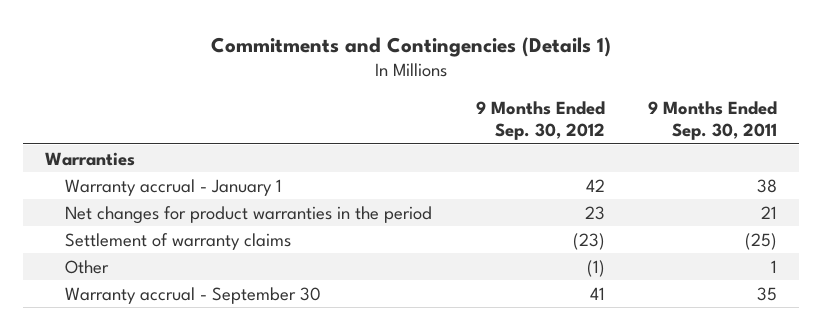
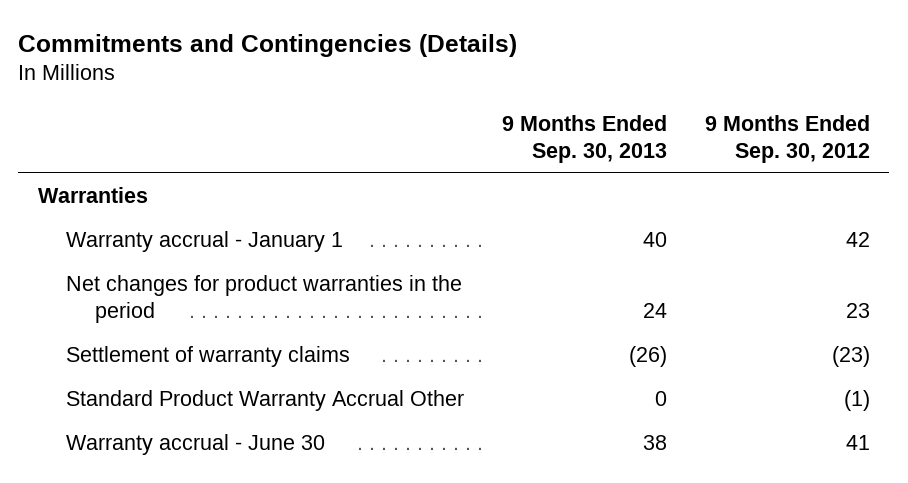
[210,36,611,57] Commitments and Contingencies (Details 1) -> [18,33,518,57] Commitments and Contingencies (Details)
[648,101,778,141] 9 Months Ended Sep. 30, 2011 -> none
none -> [502,114,668,164] 9 Months Ended Sep. 30, 2013
[65,259,110,274] Other -> [66,390,465,412] Standard Product Warranty Accrual Other
[65,286,322,304] Warranty accrual - September 30 -> [66,434,326,456] Warranty accrual - June 30

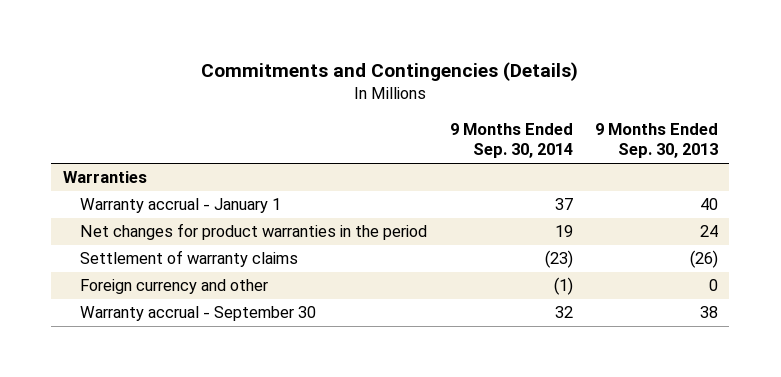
[705,114,871,164] 9 Months Ended Sep. 30, 2012 -> none
none -> [449,122,573,159] 9 Months Ended Sep. 30, 2014
[66,390,465,412] Standard Product Warranty Accrual Other -> [80,279,269,295] Foreign currency and other
[66,434,326,456] Warranty accrual - June 30 -> [80,306,317,322] Warranty accrual - September 30

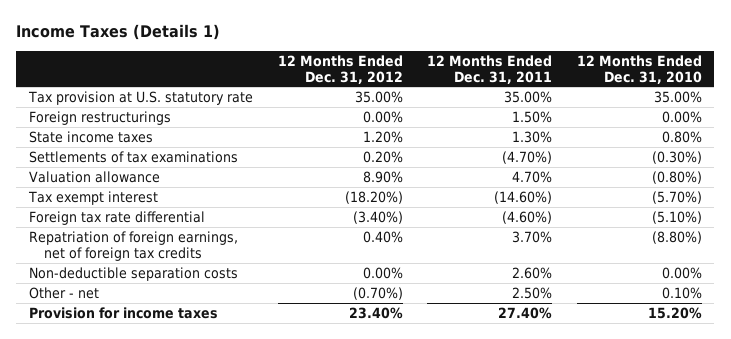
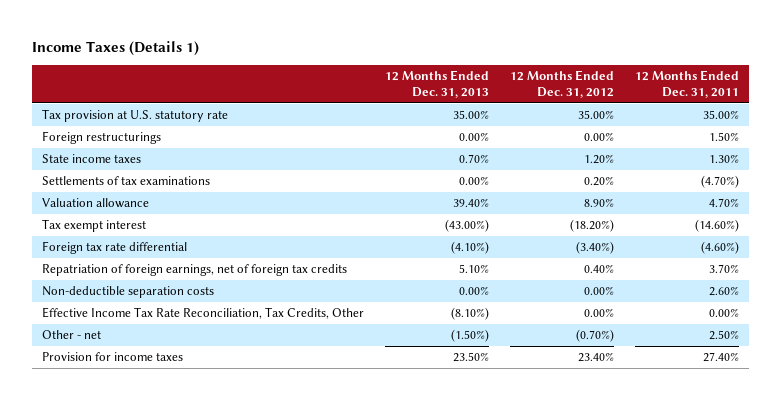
[577,54,703,84] 12 Months Ended Dec. 31, 2010 -> none
none -> [385,69,490,99] 12 Months Ended Dec. 31, 2013
none -> [42,306,365,319] Effective Income Tax Rate Reconciliation, Tax Credits, Other

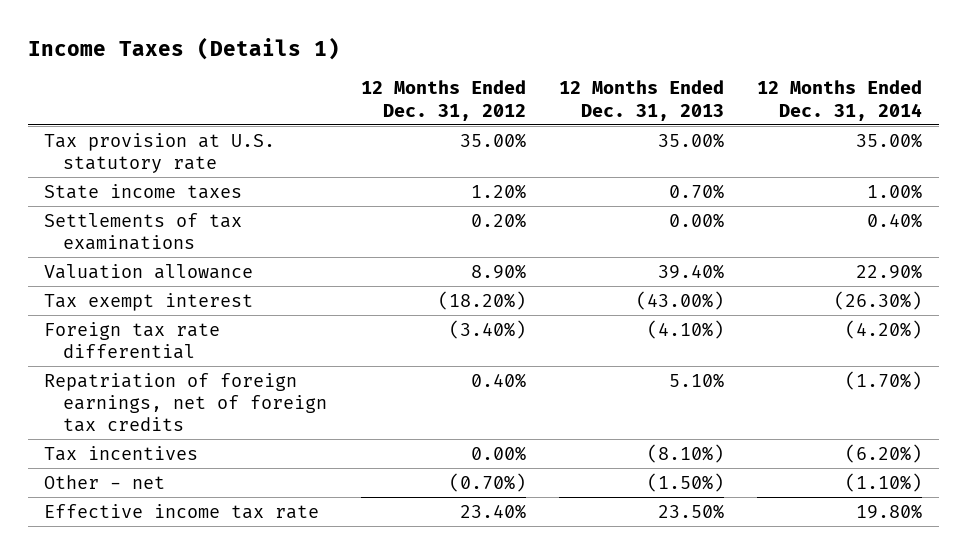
[634,69,739,99] 12 Months Ended Dec. 31, 2011 -> none
none -> [756,80,922,121] 12 Months Ended Dec. 31, 2014
[42,130,162,144] Foreign restructurings -> none
[42,285,215,298] Non-deductible separation costs -> none
[42,306,365,319] Effective Income Tax Rate Reconciliation, Tax Credits, Other -> [44,445,199,461] Tax incentives
[42,351,184,361] Provision for income taxes -> [44,503,320,519] Effective income tax rate

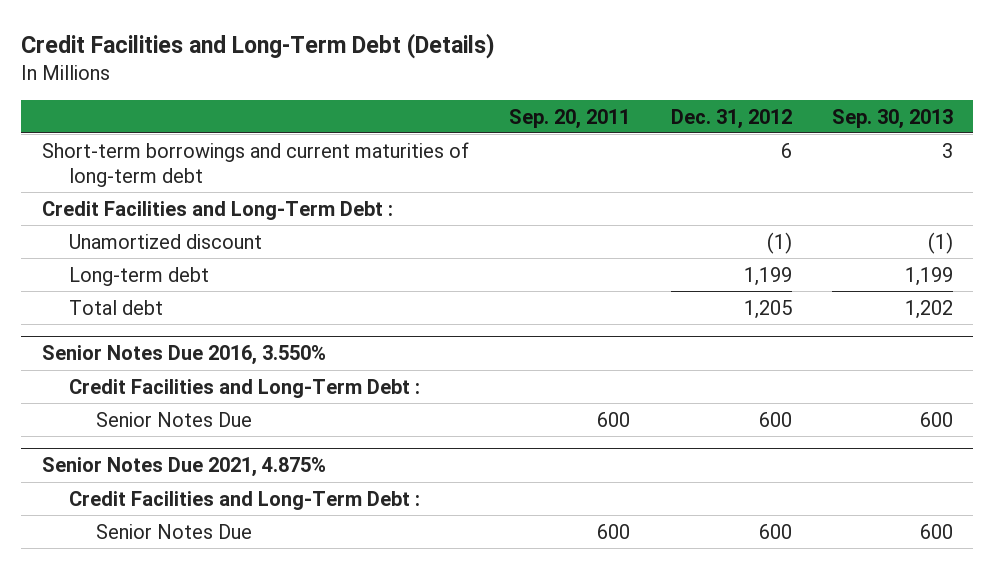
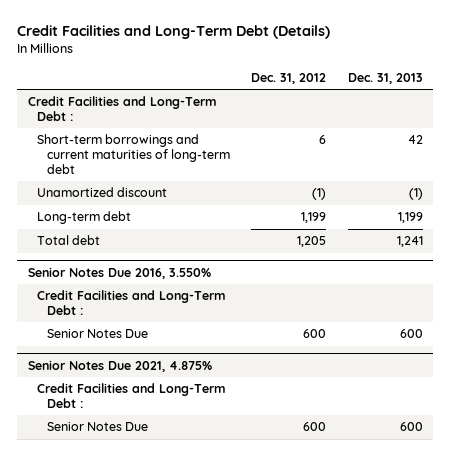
[509,108,631,129] Sep. 20, 2011 -> none
[832,108,954,129] Sep. 30, 2013 -> none
none -> [347,72,423,84] Dec. 31, 2013
[41,141,469,187] Short-term borrowings and current maturities of long-term debt -> [37,134,230,174] Short-term borrowings and current maturities of long-term debt

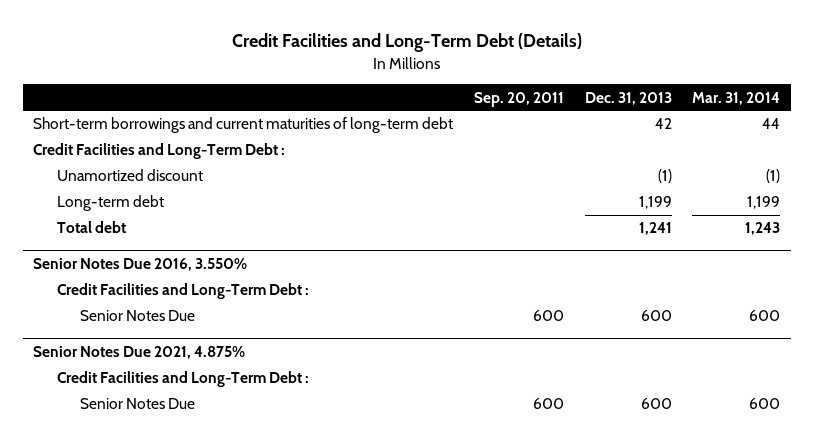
[251,72,327,84] Dec. 31, 2012 -> none
none -> [474,91,565,107] Sep. 20, 2011
none -> [692,91,781,105] Mar. 31, 2014
[27,96,217,121] Credit Facilities and Long-Term Debt : -> [33,143,286,160] Credit Facilities and Long-Term Debt :

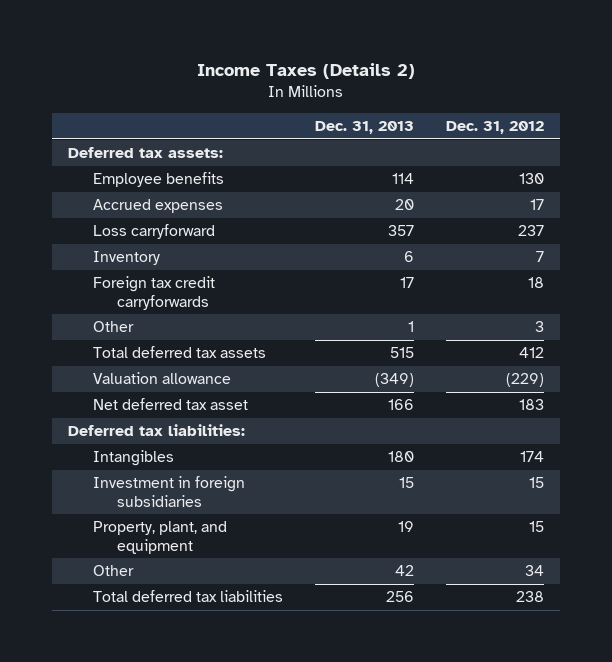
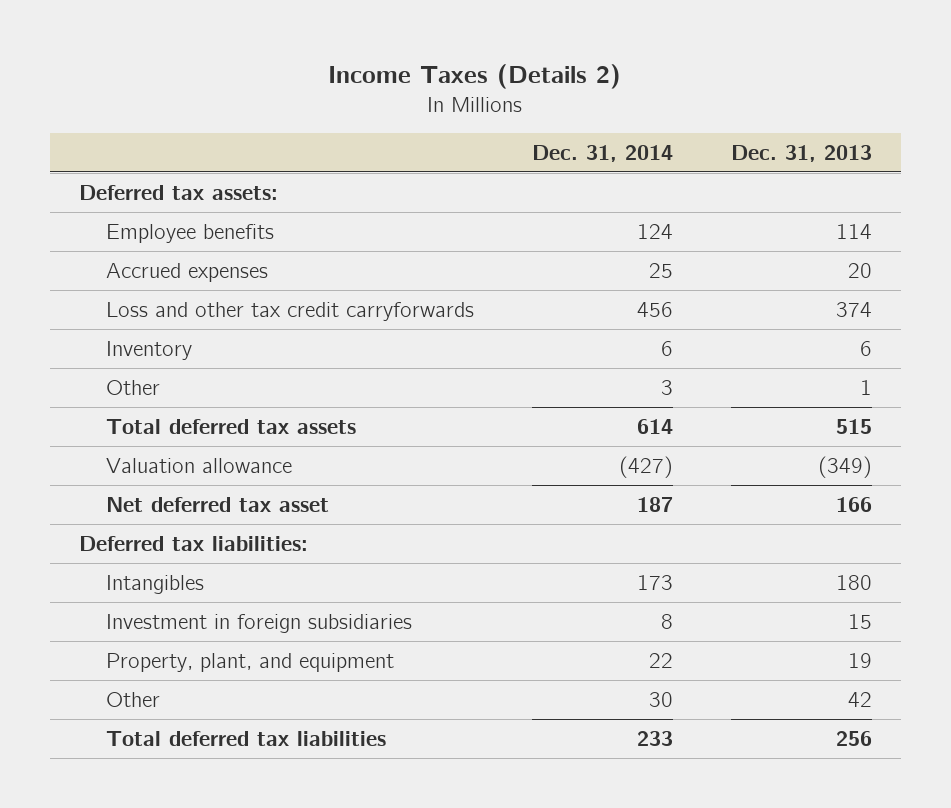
[446,120,545,134] Dec. 31, 2012 -> none
none -> [531,144,673,162] Dec. 31, 2014
[92,224,215,240] Loss carryforward -> [105,301,474,321] Loss and other tax credit carryforwards
[387,225,414,237] 357 -> [836,301,873,317] 374
[92,276,215,310] Foreign tax credit carryforwards -> none

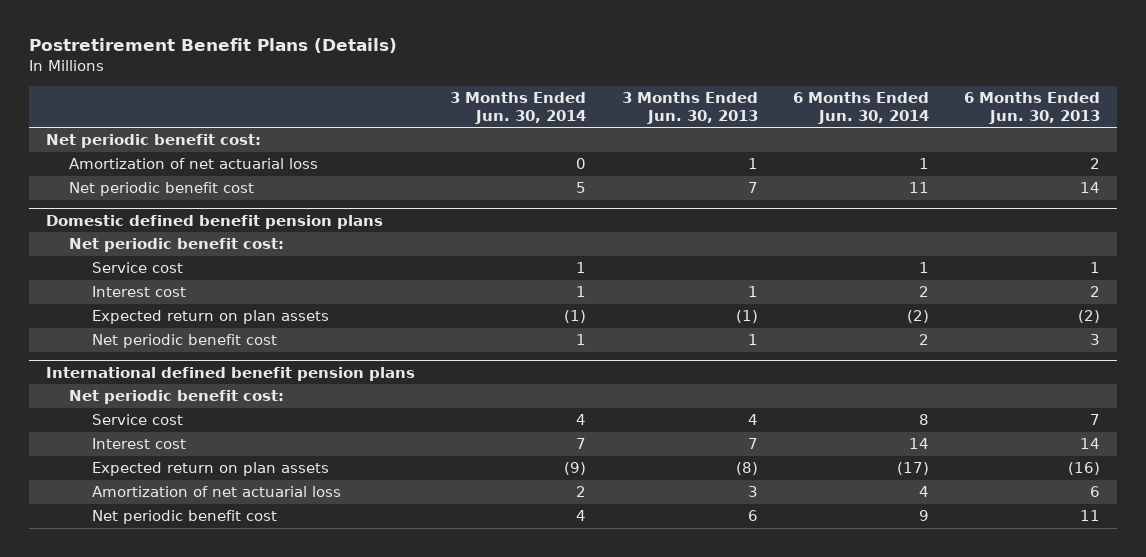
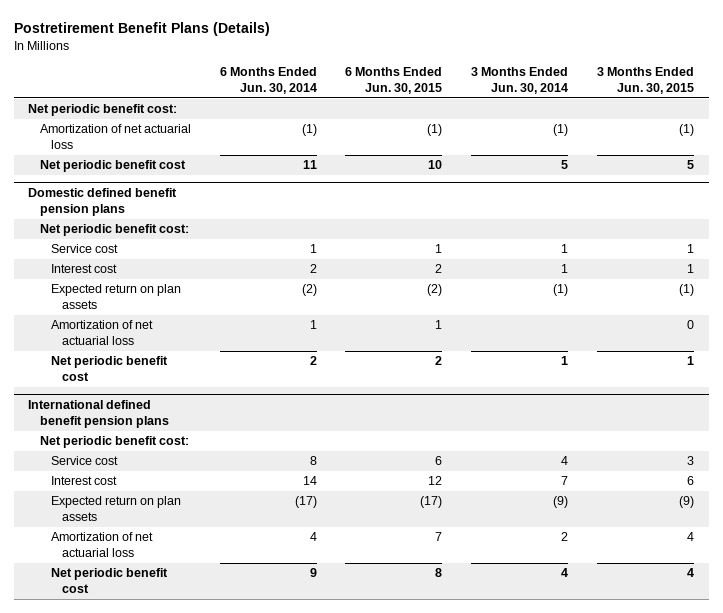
[621,92,758,124] 3 Months Ended Jun. 30, 2013 -> none
[963,92,1100,124] 6 Months Ended Jun. 30, 2013 -> none
none -> [345,67,443,95] 6 Months Ended Jun. 30, 2015
none -> [597,67,695,95] 3 Months Ended Jun. 30, 2015
[576,158,587,170] 0 -> [553,124,569,137] (1)
[918,158,929,170] 1 -> [301,124,317,137] (1)
none -> [50,320,153,346] Amortization of net actuarial loss

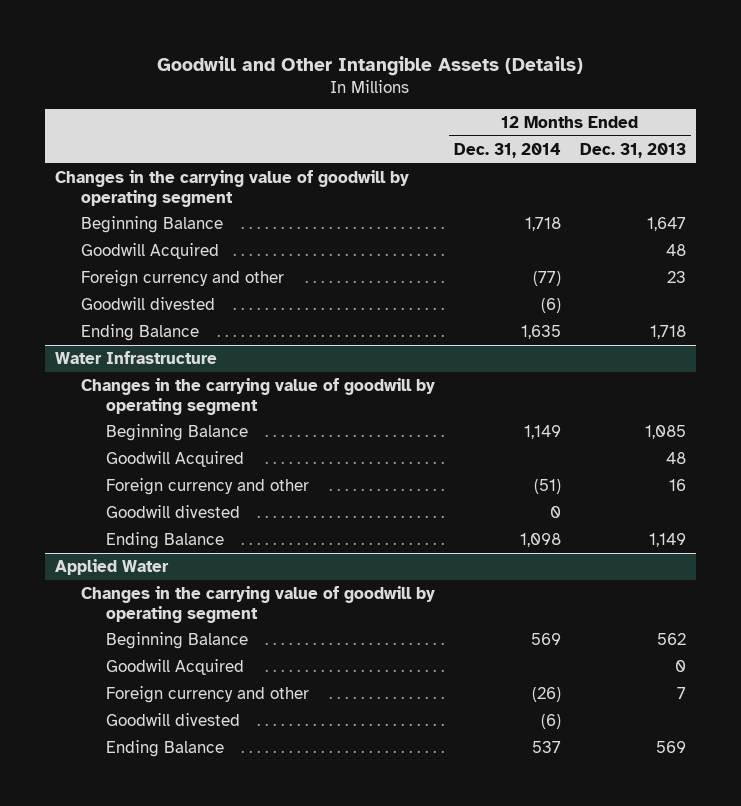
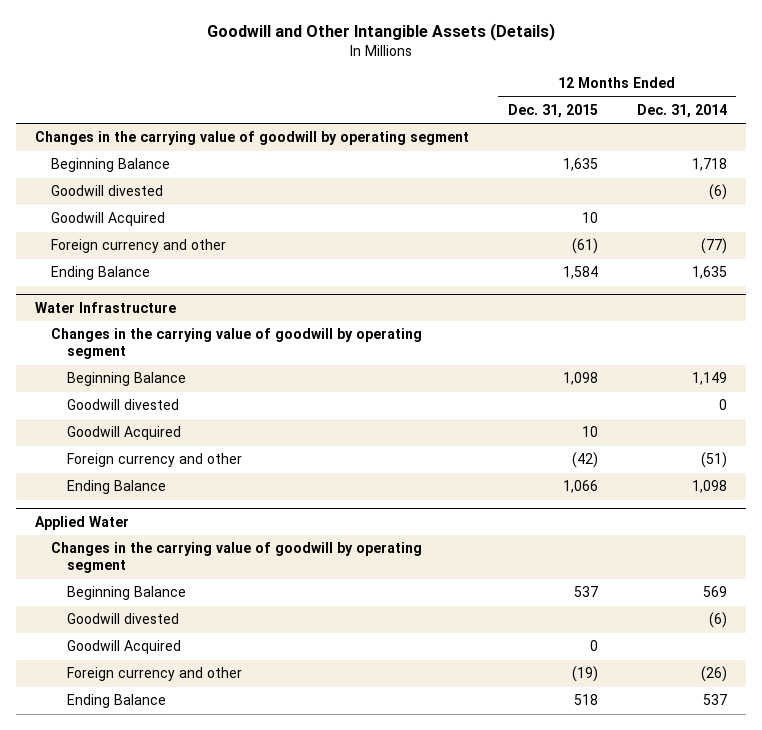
[580,142,687,158] Dec. 31, 2013 -> none
none -> [507,103,598,118] Dec. 31, 2015
[80,296,215,310] Goodwill divested -> [51,185,164,197] Goodwill divested
[106,504,241,518] Goodwill divested -> [67,399,180,411] Goodwill divested
[106,712,241,726] Goodwill divested -> [67,613,180,625] Goodwill divested

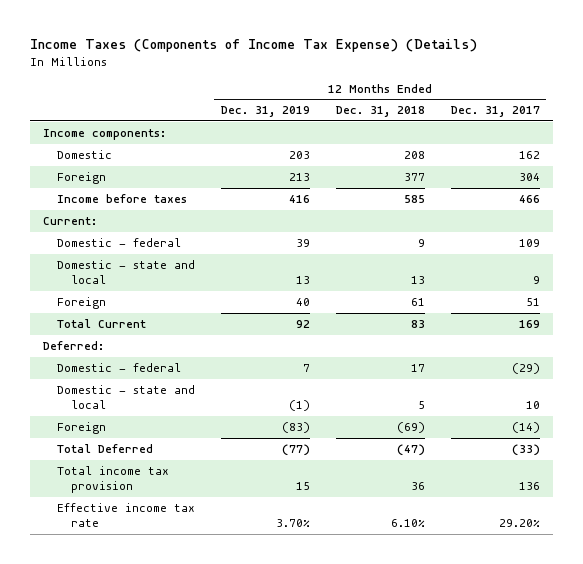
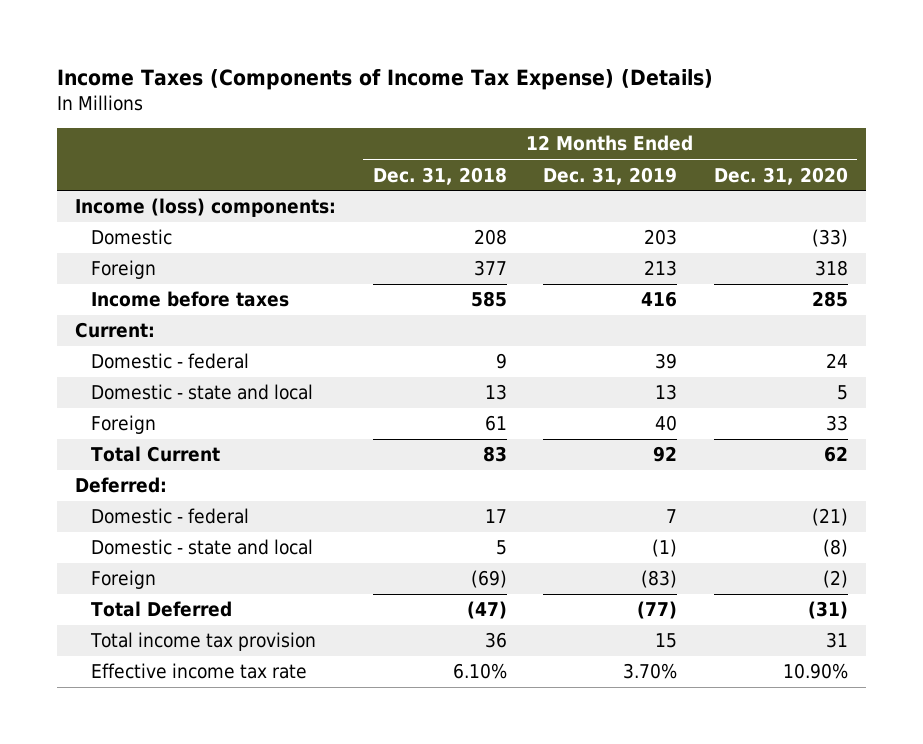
[450,106,540,118] Dec. 31, 2017 -> none
none -> [714,166,849,185] Dec. 31, 2020
[43,128,167,140] Income components: -> [74,198,336,218] Income (loss) components:

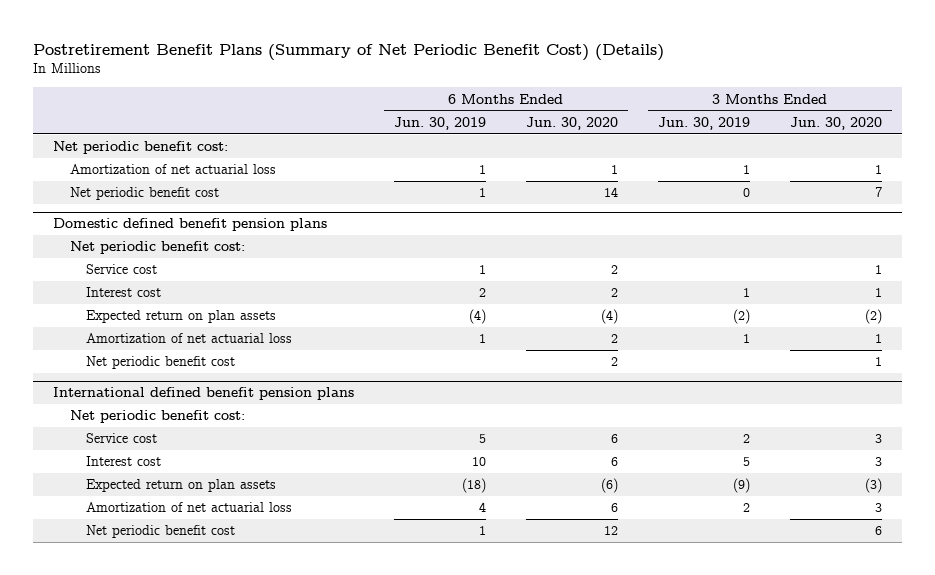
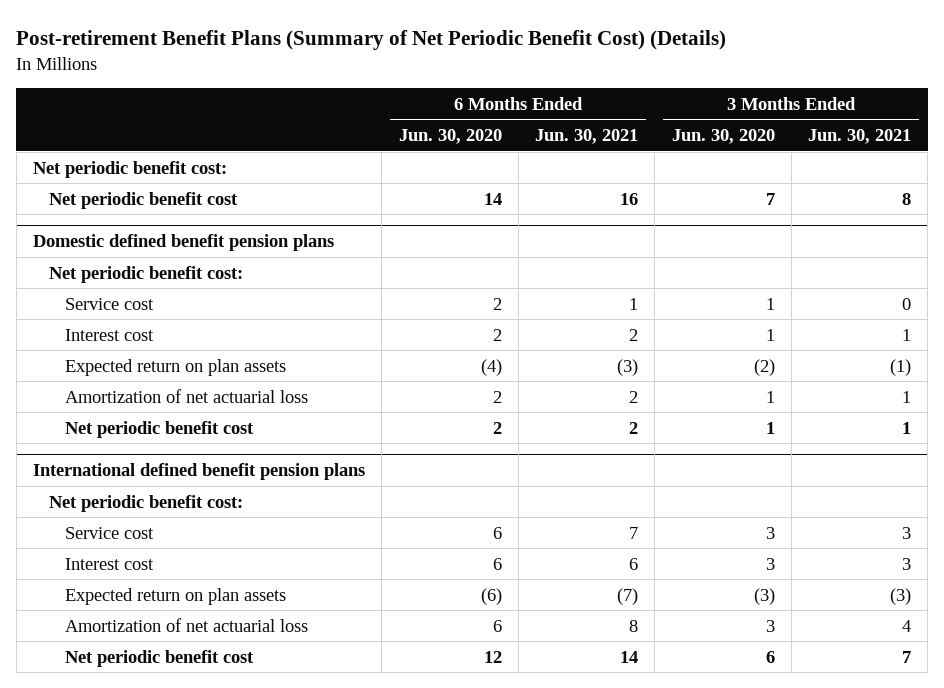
[33,43,665,61] Postretirement Benefit Plans (Summary of Net Periodic Benefit Cost) (Details) -> [16,30,727,51] Post-retirement Benefit Plans (Summary of Net Periodic Benefit Cost) (Details)
[394,116,487,130] Jun. 30, 2019 -> none
[658,116,751,130] Jun. 30, 2019 -> none
none -> [535,129,639,145] Jun. 30, 2021
none -> [808,129,912,145] Jun. 30, 2021
[69,164,276,175] Amortization of net actuarial loss -> none

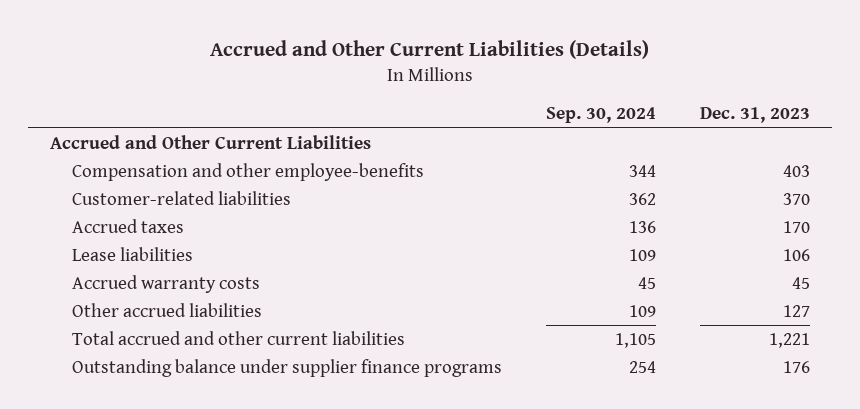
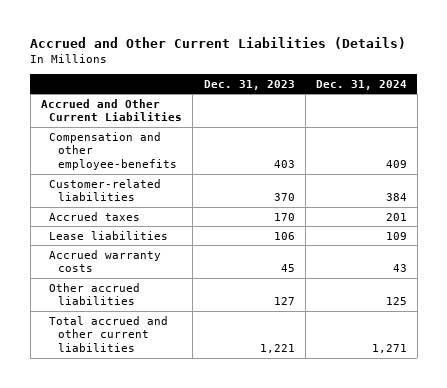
[545,107,656,124] Sep. 30, 2024 -> none
none -> [315,79,407,90] Dec. 31, 2024
[71,358,502,377] Outstanding balance under supplier finance programs -> none

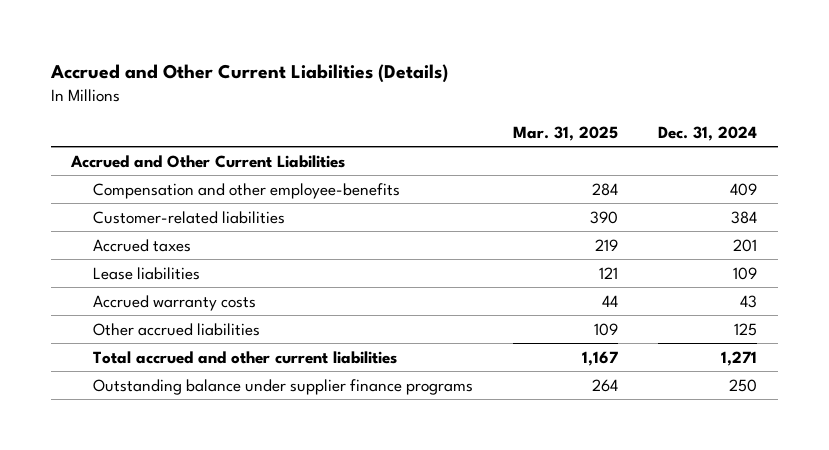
[203,79,295,90] Dec. 31, 2023 -> none
none -> [513,125,619,141] Mar. 31, 2025
none -> [92,378,473,395] Outstanding balance under supplier finance programs

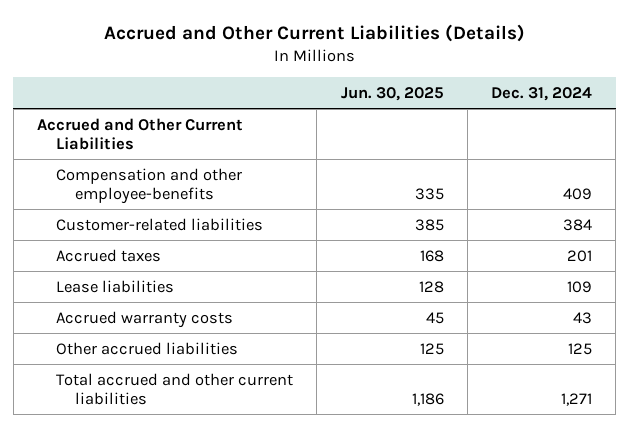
[513,125,619,141] Mar. 31, 2025 -> none
none -> [340,86,444,101] Jun. 30, 2025
[92,378,473,395] Outstanding balance under supplier finance programs -> none

